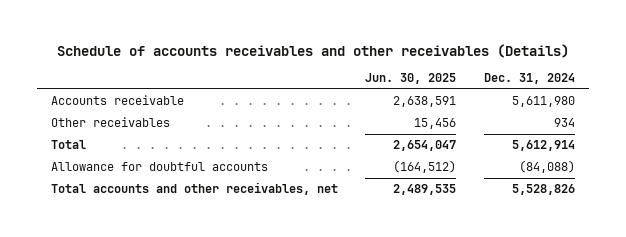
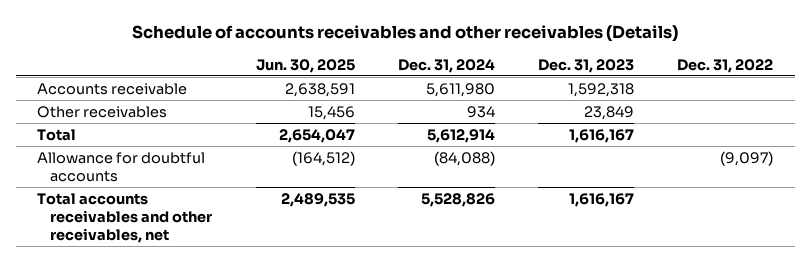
none -> [537,58,634,73] Dec. 31, 2023
none -> [677,58,774,73] Dec. 31, 2022
[50,182,338,196] Total accounts and other receivables, net -> [37,192,213,243] Total accounts receivables and other receivables, net

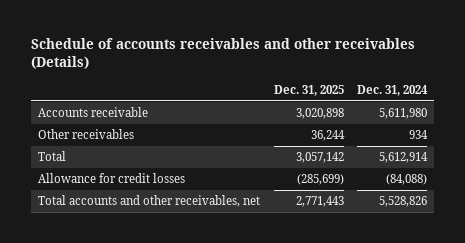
[255,58,355,73] Jun. 30, 2025 -> none
[537,58,634,73] Dec. 31, 2023 -> none
[677,58,774,73] Dec. 31, 2022 -> none
none -> [273,84,344,96] Dec. 31, 2025
[37,151,206,182] Allowance for doubtful accounts -> [37,173,185,184] Allowance for credit losses
[37,192,213,243] Total accounts receivables and other receivables, net -> [37,195,260,208] Total accounts and other receivables, net

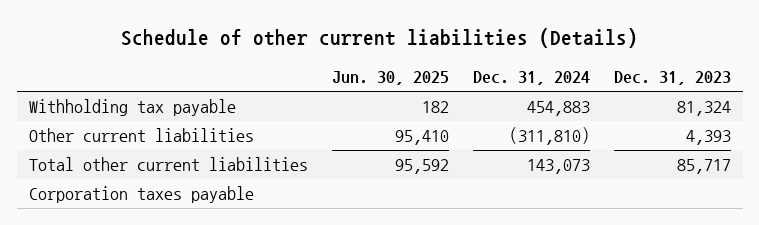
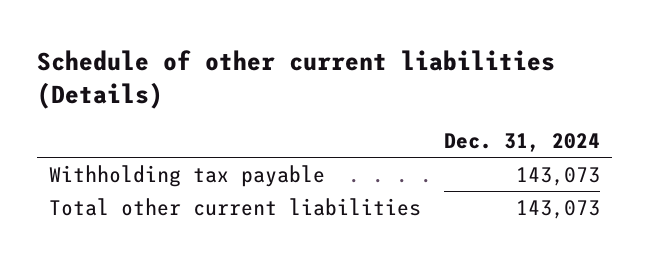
[331,71,449,86] Jun. 30, 2025 -> none
[613,71,731,86] Dec. 31, 2023 -> none
[28,128,254,143] Other current liabilities -> none
[526,101,590,117] 454,883 -> [515,167,600,187] 143,073
[28,186,254,204] Corporation taxes payable -> none

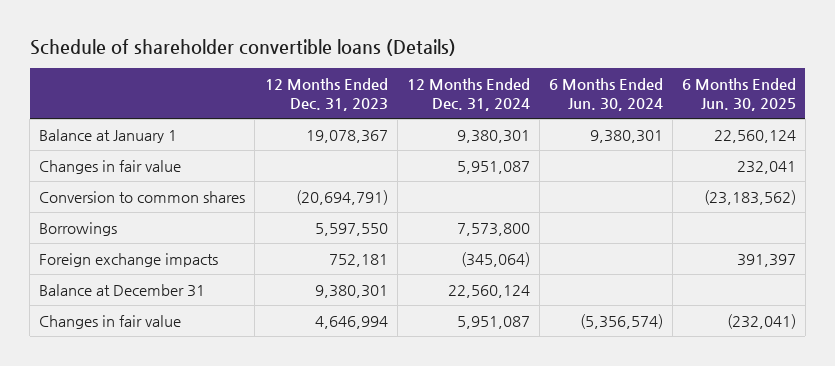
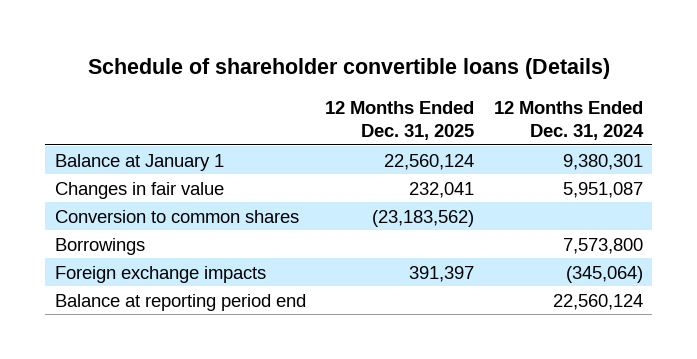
[264,78,388,112] 12 Months Ended Dec. 31, 2023 -> none
[548,78,663,112] 6 Months Ended Jun. 30, 2024 -> none
[681,78,796,112] 6 Months Ended Jun. 30, 2025 -> none
none -> [325,100,475,141] 12 Months Ended Dec. 31, 2025
[39,314,182,329] Changes in fair value -> none
[39,283,206,297] Balance at December 31 -> [54,293,306,311] Balance at reporting period end

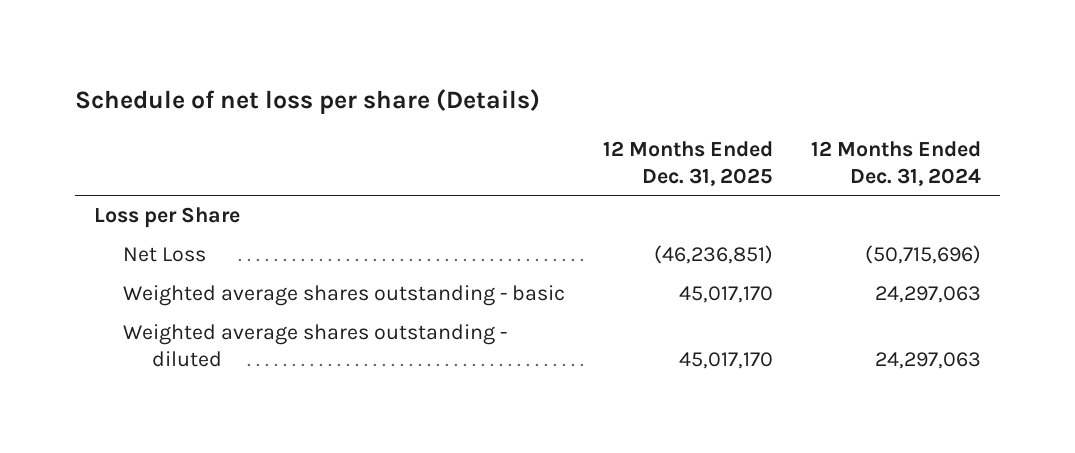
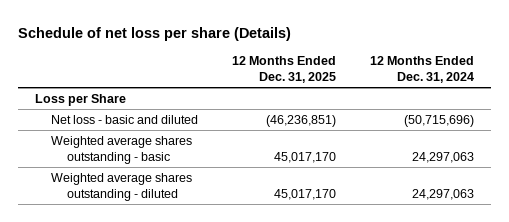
[122,247,206,263] Net Loss -> [51,115,199,125] Net loss - basic and diluted

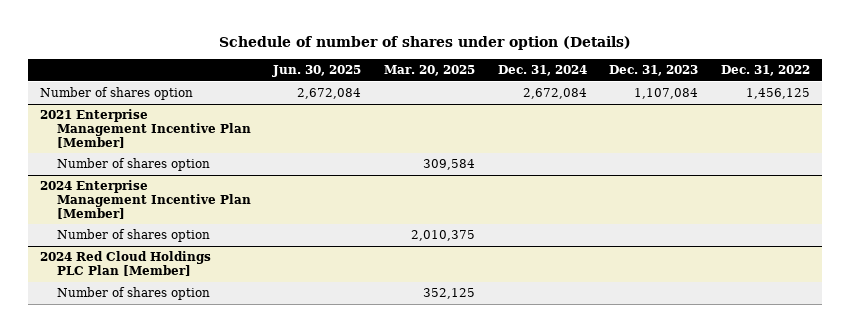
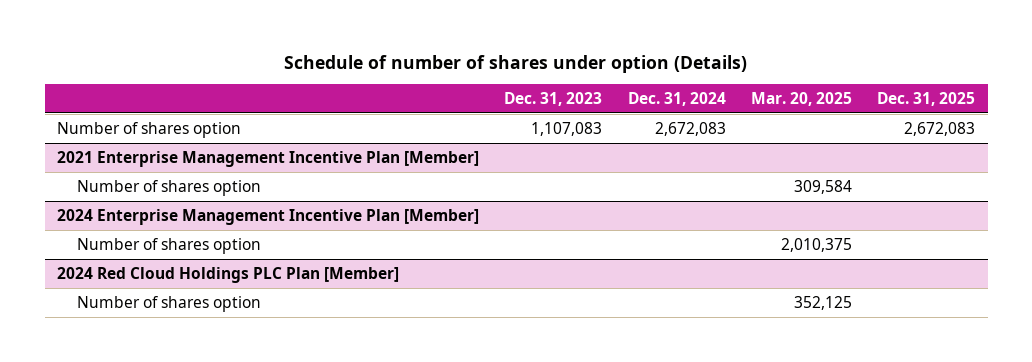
[272,65,362,78] Jun. 30, 2025 -> none
[721,65,811,77] Dec. 31, 2022 -> none
none -> [877,91,976,106] Dec. 31, 2025
[522,88,587,100] 2,672,084 -> [654,121,726,136] 2,672,083
[634,88,699,100] 1,107,084 -> [531,121,603,136] 1,107,083

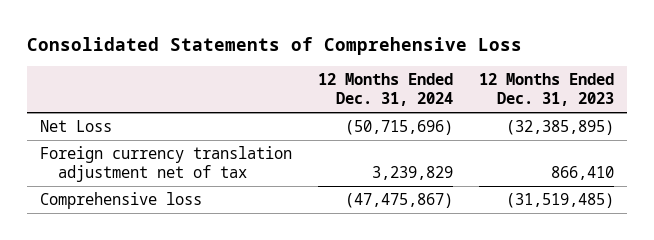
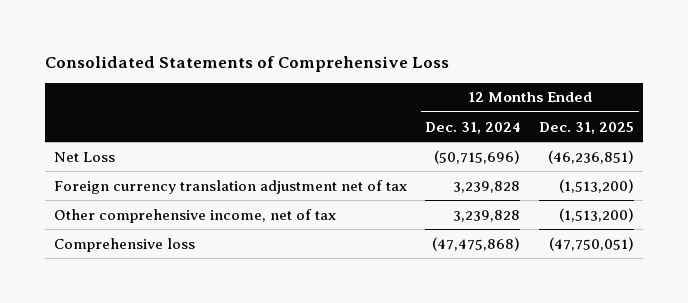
[479,73,615,107] 12 Months Ended Dec. 31, 2023 -> none
none -> [539,121,635,134] Dec. 31, 2025
[372,165,454,180] 3,239,829 -> [453,180,521,193] 3,239,828
none -> [53,208,336,223] Other comprehensive income, net of tax
[345,192,454,208] (47,475,867) -> [432,236,521,251] (47,475,868)

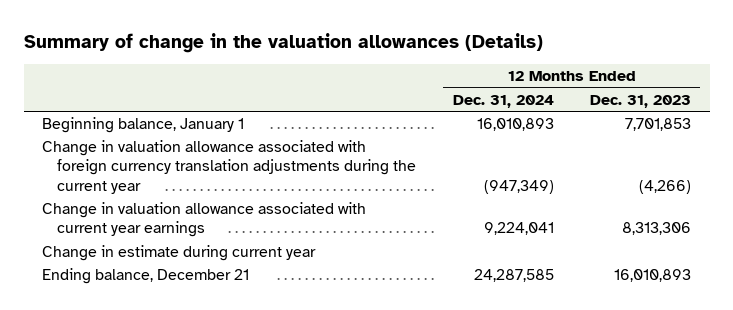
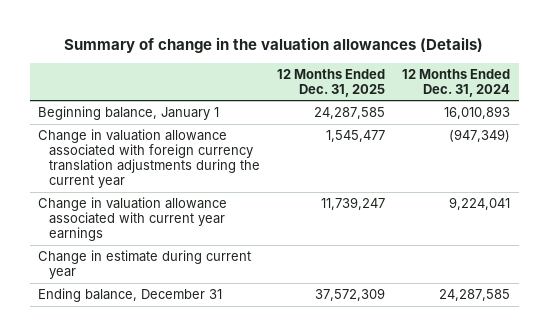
[590,94,692,108] Dec. 31, 2023 -> none
none -> [277,68,386,97] 12 Months Ended Dec. 31, 2025
[42,268,250,285] Ending balance, December 21 -> [38,287,223,302] Ending balance, December 31

